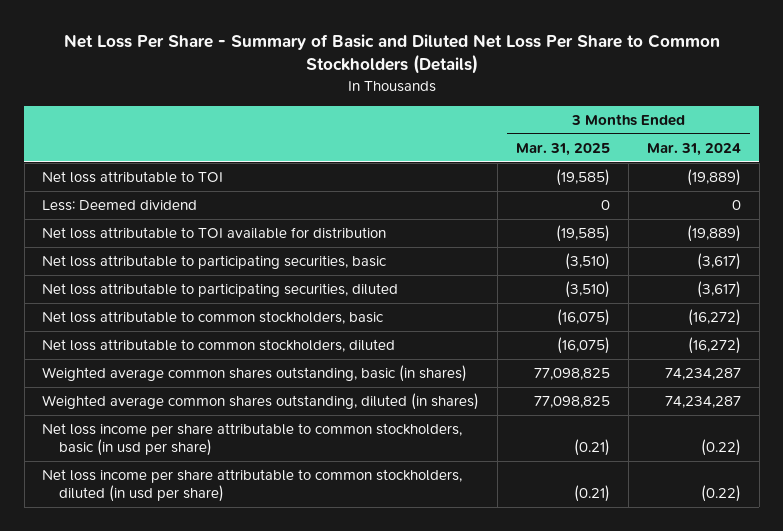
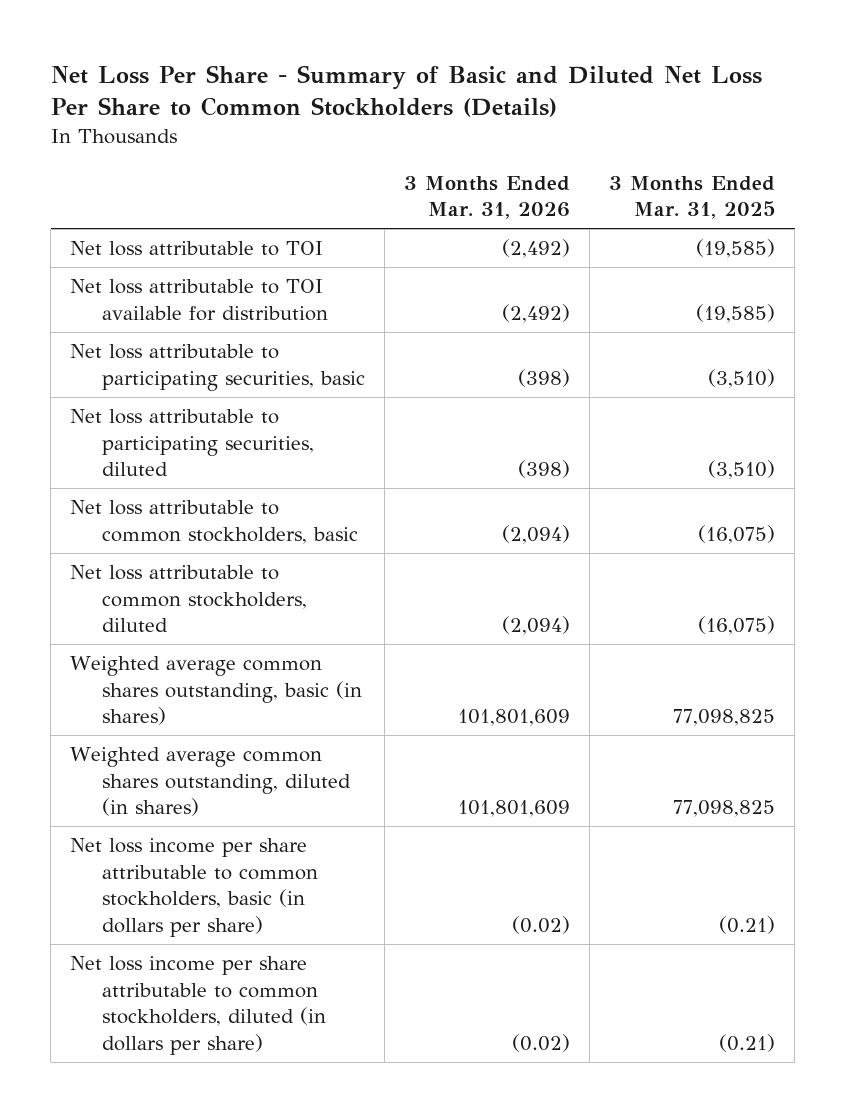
[646,142,741,156] Mar. 31, 2024 -> none
none -> [404,175,571,220] 3 Months Ended Mar. 31, 2026
[42,200,198,212] Less: Deemed dividend -> none
[42,423,463,457] Net loss income per share attributable to common stockholders, basic (in usd per share) -> [70,838,319,938] Net loss income per share attributable to common stockholders, basic (in dollars per share)
[42,469,463,503] Net loss income per share attributable to common stockholders, diluted (in usd per share) -> [70,956,327,1056] Net loss income per share attributable to common stockholders, diluted (in dollars per share)

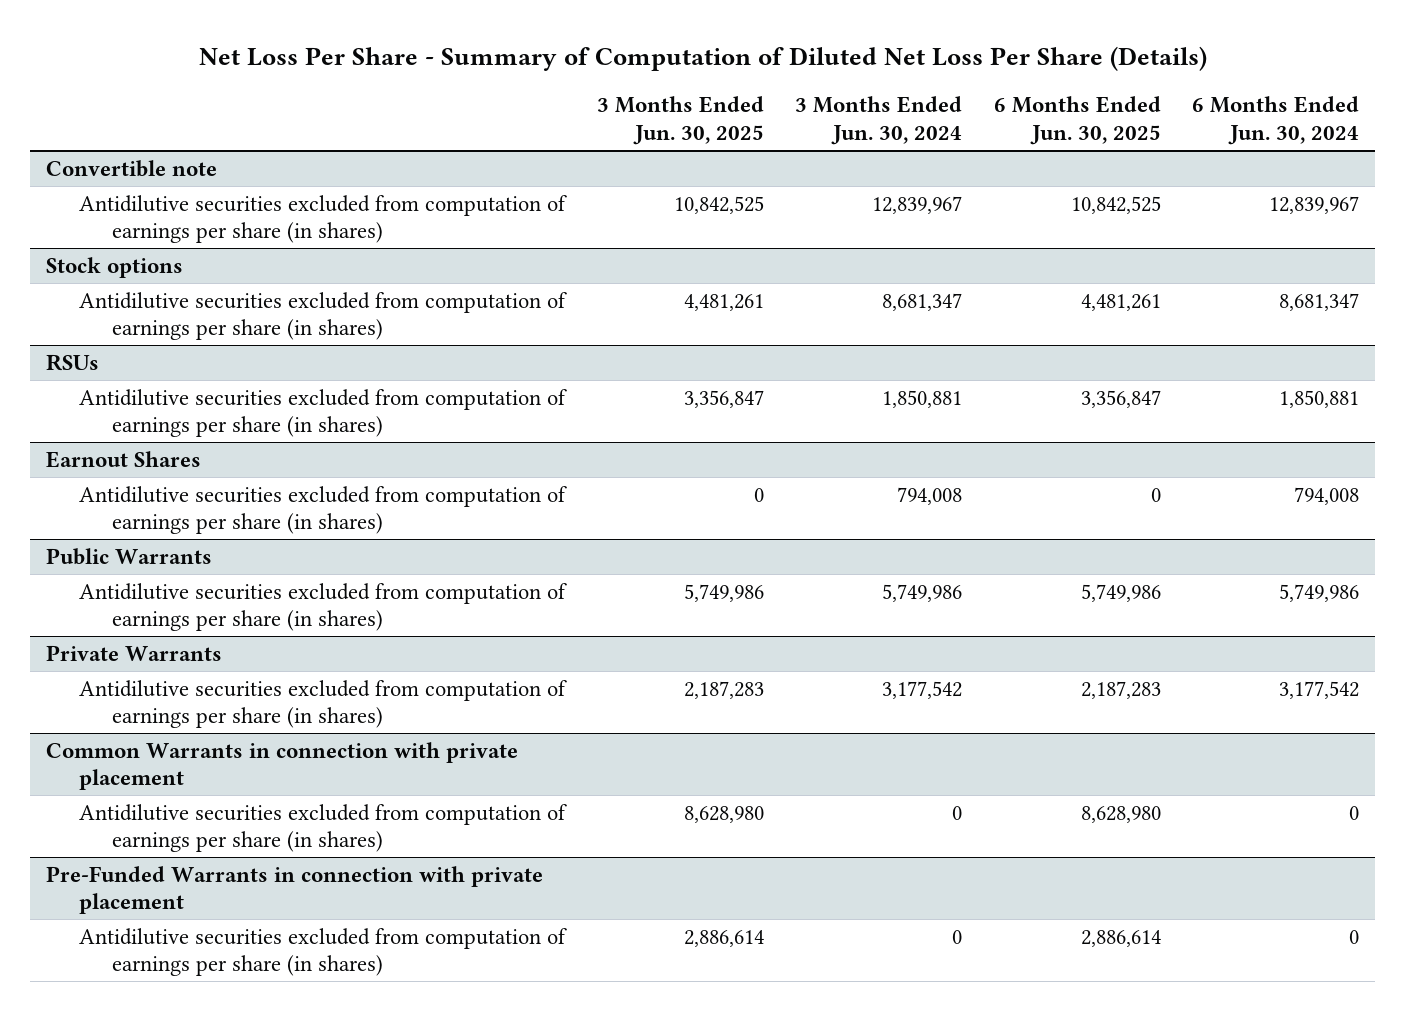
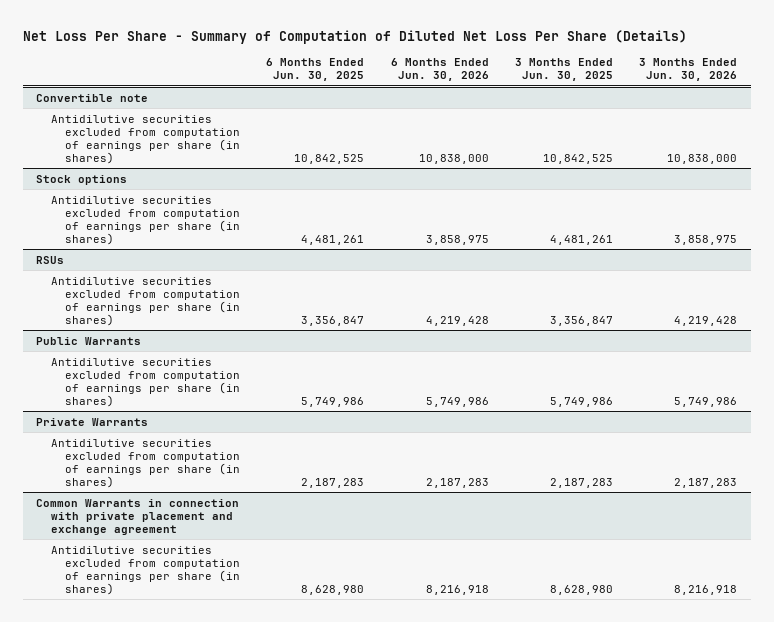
[795,96,963,146] 3 Months Ended Jun. 30, 2024 -> none
[1192,96,1360,146] 6 Months Ended Jun. 30, 2024 -> none
none -> [390,58,489,82] 6 Months Ended Jun. 30, 2026
none -> [639,58,738,82] 3 Months Ended Jun. 30, 2026
[46,450,202,468] Earnout Shares -> none
[79,485,568,535] Antidilutive securities excluded from computation of earnings per share (in shares) -> none
[46,741,519,791] Common Warrants in connection with private placement -> [36,498,240,535] Common Warrants in connection with private placement and exchange agreement
[46,865,544,915] Pre-Funded Warrants in connection with private placement -> none
[79,927,568,977] Antidilutive securities excluded from computation of earnings per share (in shares) -> none

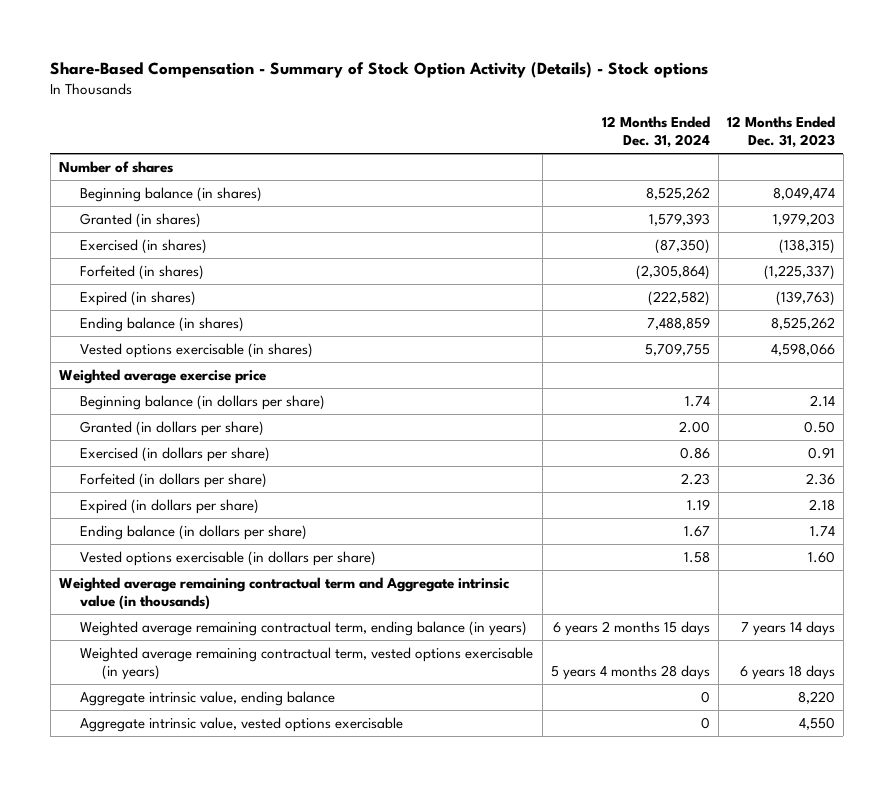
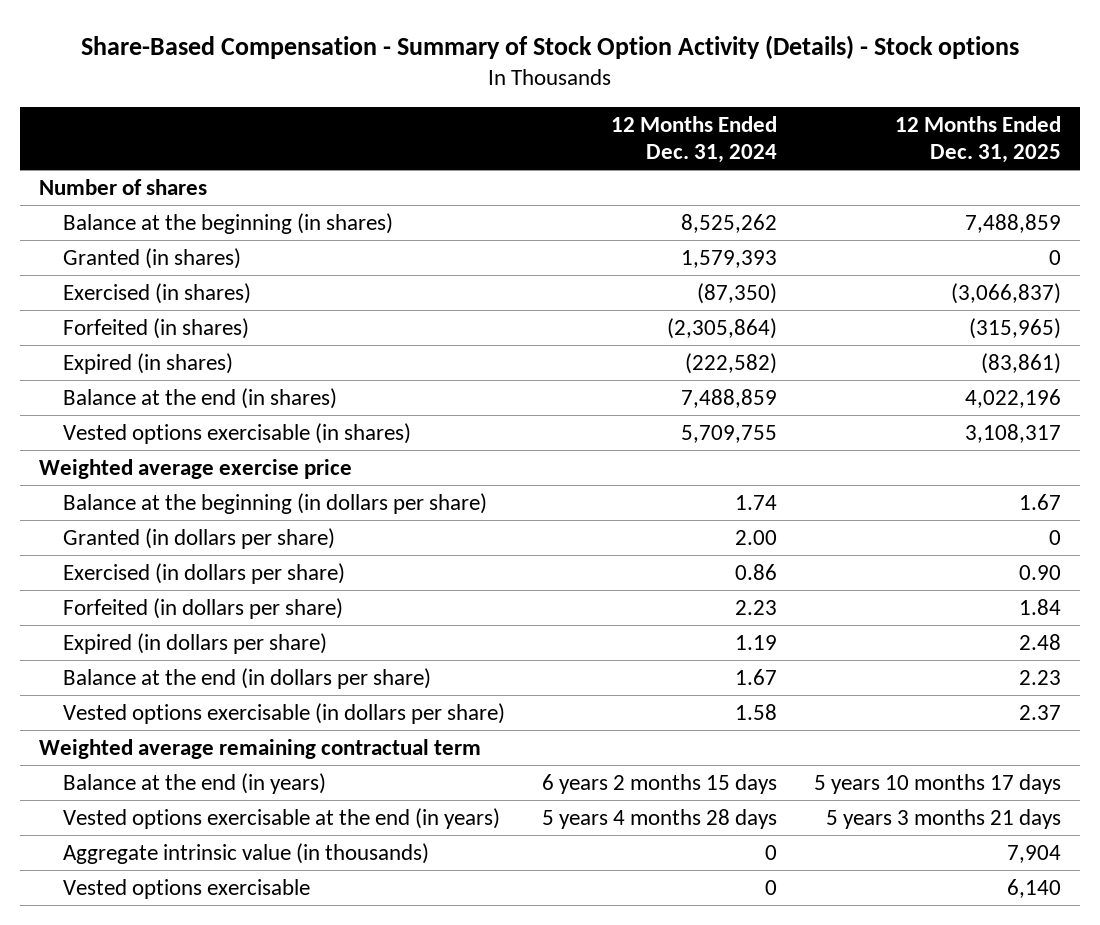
[726,115,835,149] 12 Months Ended Dec. 31, 2023 -> none
none -> [895,116,1062,164] 12 Months Ended Dec. 31, 2025
[80,187,263,203] Beginning balance (in shares) -> [62,212,393,234] Balance at the beginning (in shares)
[80,317,245,333] Ending balance (in shares) -> [62,387,337,409] Balance at the end (in shares)
[80,395,326,411] Beginning balance (in dollars per share) -> [62,492,487,514] Balance at the beginning (in dollars per share)
[80,525,308,541] Ending balance (in dollars per share) -> [62,667,431,689] Balance at the end (in dollars per share)
[58,577,510,611] Weighted average remaining contractual term and Aggregate intrinsic value (in thousands) -> [38,738,481,759] Weighted average remaining contractual term
[80,621,528,637] Weighted average remaining contractual term, ending balance (in years) -> [62,772,326,794] Balance at the end (in years)
[80,647,534,681] Weighted average remaining contractual term, vested options exercisable (in years) -> [62,807,500,829] Vested options exercisable at the end (in years)
[80,691,336,707] Aggregate intrinsic value, ending balance -> [62,842,429,864] Aggregate intrinsic value (in thousands)
[80,717,404,733] Aggregate intrinsic value, vested options exercisable -> [62,878,310,899] Vested options exercisable

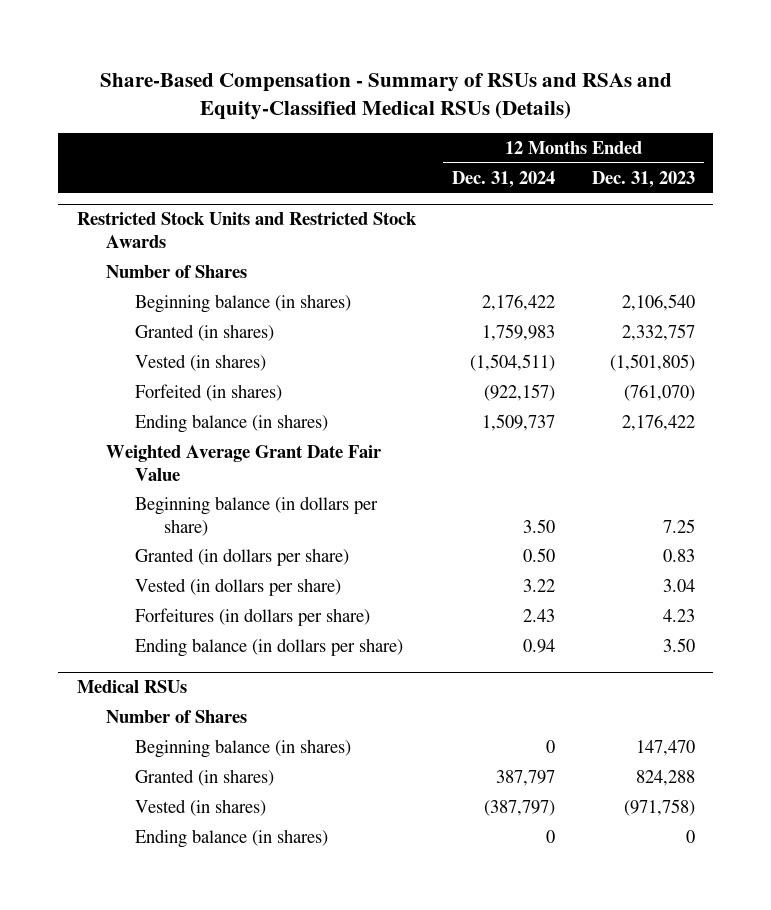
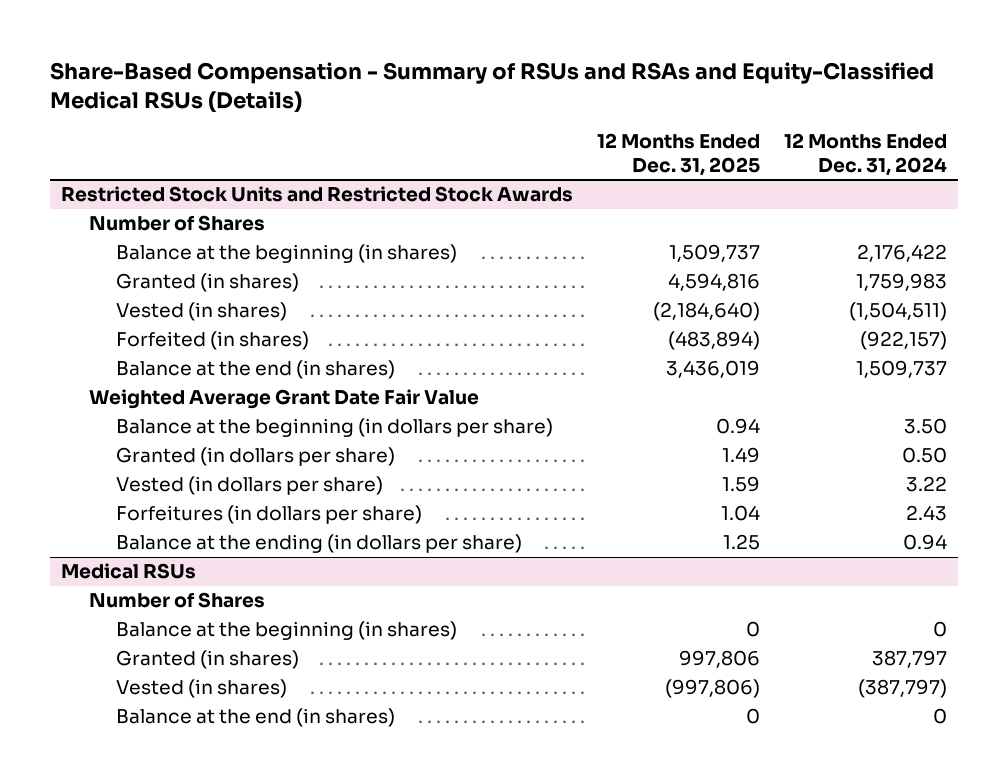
[591,170,695,188] Dec. 31, 2023 -> none
none -> [597,132,761,176] 12 Months Ended Dec. 31, 2025
[134,293,351,313] Beginning balance (in shares) -> [116,244,458,264] Balance at the beginning (in shares)
[134,413,328,433] Ending balance (in shares) -> [116,360,396,380] Balance at the end (in shares)
[134,495,378,536] Beginning balance (in dollars per share) -> [116,418,554,438] Balance at the beginning (in dollars per share)
[134,637,403,657] Ending balance (in dollars per share) -> [116,534,523,554] Balance at the ending (in dollars per share)
[134,738,351,758] Beginning balance (in shares) -> [116,621,458,641] Balance at the beginning (in shares)
[134,828,328,848] Ending balance (in shares) -> [116,708,396,728] Balance at the end (in shares)

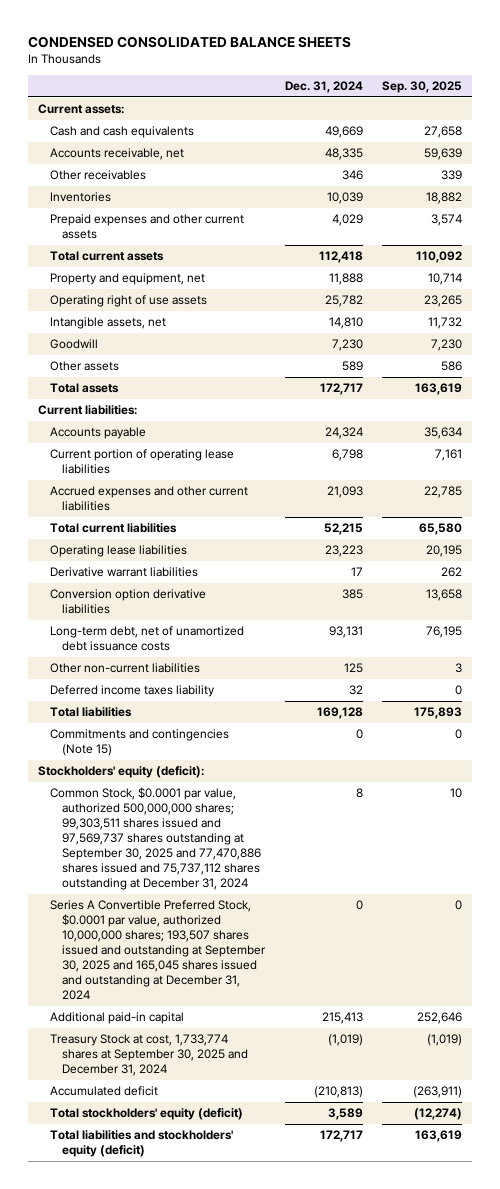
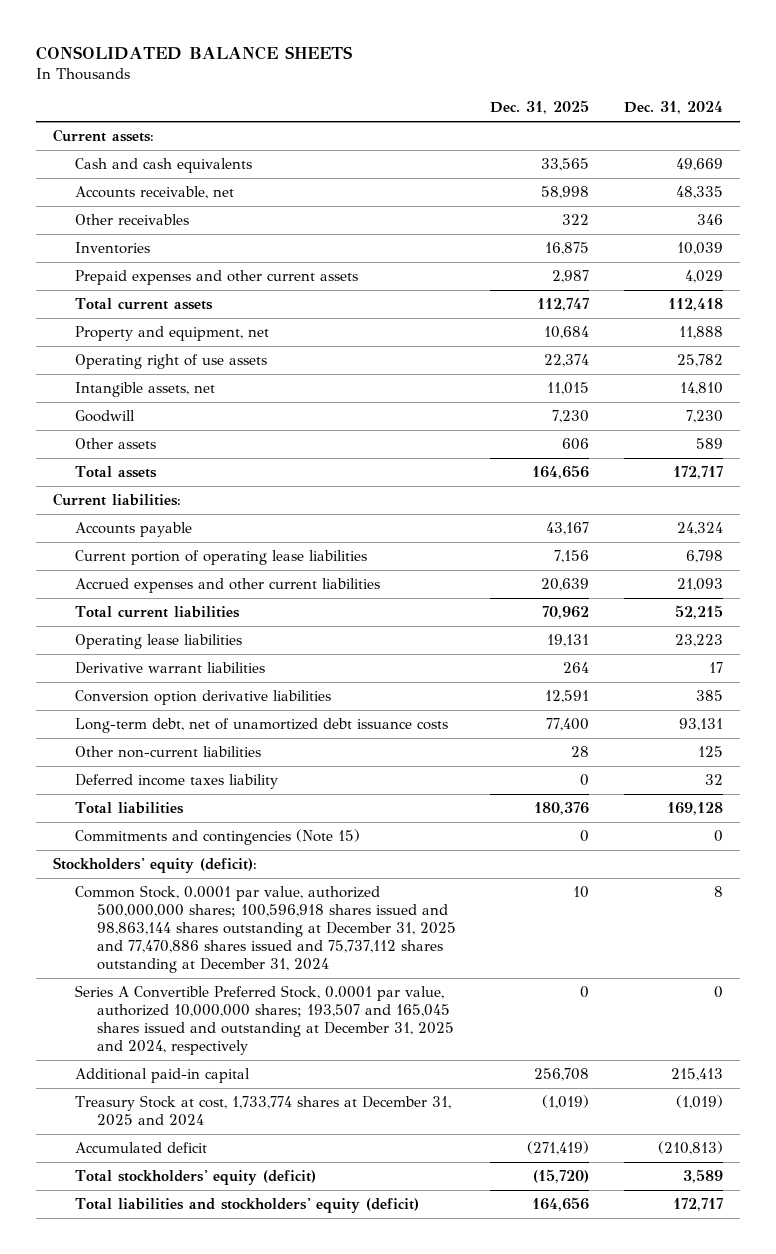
[27,35,351,48] CONDENSED CONSOLIDATED BALANCE SHEETS -> [35,45,352,60] CONSOLIDATED BALANCE SHEETS
[382,81,463,94] Sep. 30, 2025 -> none
none -> [490,100,590,115] Dec. 31, 2025
[49,787,262,891] Common Stock, $0.0001 par value, authorized 500,000,000 shares; 99,303,511 shares issued and 97,569,737 shares outstanding at September 30, 2025 and 77,470,886 shares issued and 75,737,112 shares outstanding at December 31, 2024 -> [74,884,456,974] Common Stock, 0.0001 par value, authorized 500,000,000 shares; 100,596,918 shares issued and 98,863,144 shares outstanding at December 31, 2025 and 77,470,886 shares issued and 75,737,112 shares outstanding at December 31, 2024
[49,900,267,1001] Series A Convertible Preferred Stock, $0.0001 par value, authorized 10,000,000 shares; 193,507 shares issued and outstanding at September 30, 2025 and 165,045 shares issued and outstanding at December 31, 2024 -> [74,984,454,1056] Series A Convertible Preferred Stock, 0.0001 par value, authorized 10,000,000 shares; 193,507 and 165,045 shares issued and outstanding at December 31, 2025 and 2024, respectively
[49,1034,249,1077] Treasury Stock at cost, 1,733,774 shares at September 30, 2025 and December 31, 2024 -> [74,1094,451,1127] Treasury Stock at cost, 1,733,774 shares at December 31, 2025 and 2024

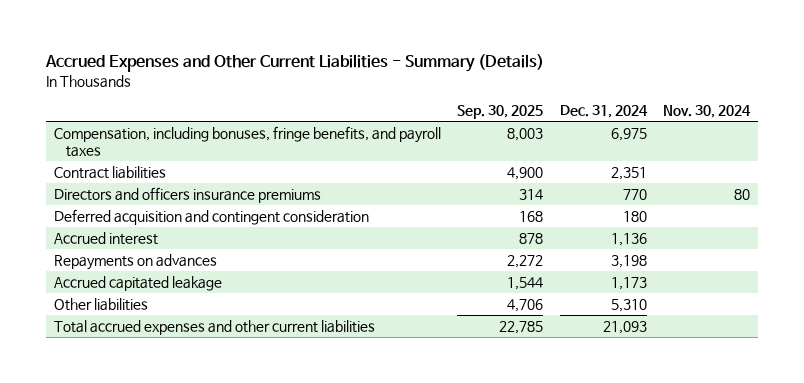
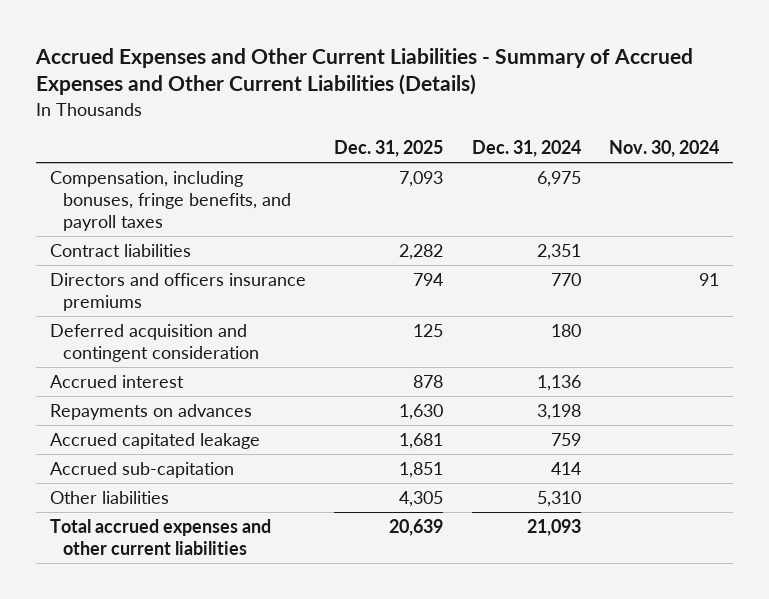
[44,54,544,73] Accrued Expenses and Other Current Liabilities - Summary (Details) -> [34,47,693,96] Accrued Expenses and Other Current Liabilities - Summary of Accrued Expenses and Other Current Liabilities (Details)
[457,105,544,120] Sep. 30, 2025 -> none
none -> [334,140,444,158] Dec. 31, 2025
[733,189,750,201] 80 -> [699,272,720,286] 91
[610,277,647,291] 1,173 -> [550,432,581,446] 759
none -> [49,461,234,478] Accrued sub-capitation

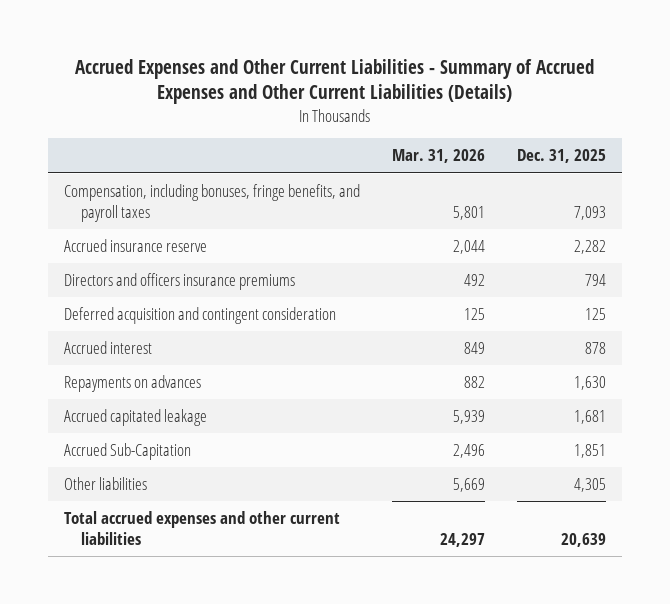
[471,140,581,158] Dec. 31, 2024 -> none
[609,140,720,158] Nov. 30, 2024 -> none
none -> [392,149,486,164] Mar. 31, 2026
[49,243,191,257] Contract liabilities -> [63,238,207,252] Accrued insurance reserve
[49,461,234,478] Accrued sub-capitation -> [63,442,191,460] Accrued Sub-Capitation

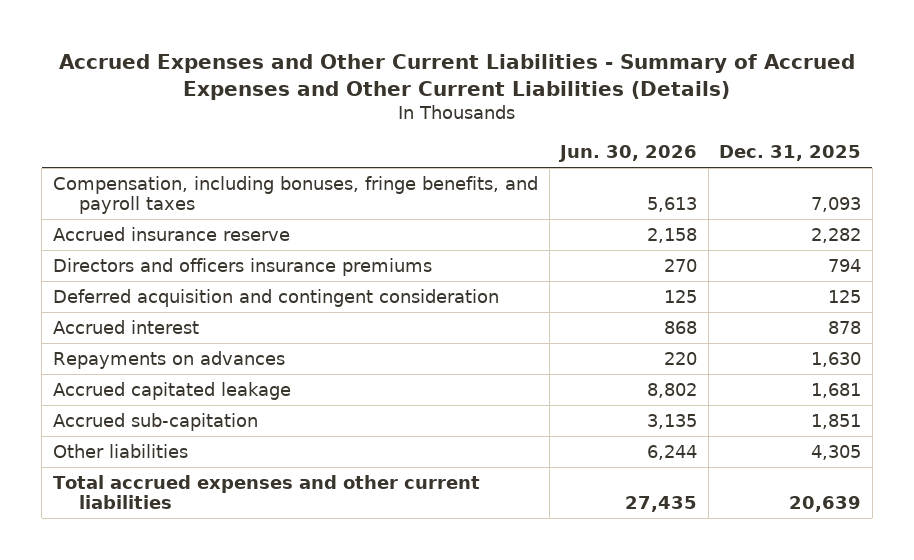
[392,149,486,164] Mar. 31, 2026 -> none
none -> [558,145,698,163] Jun. 30, 2026
[63,442,191,460] Accrued Sub-Capitation -> [52,412,258,431] Accrued sub-capitation

